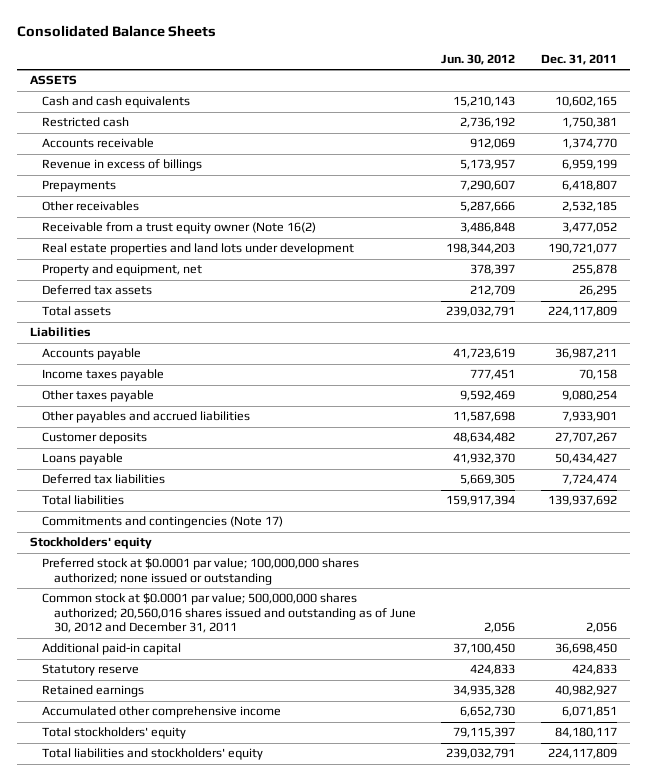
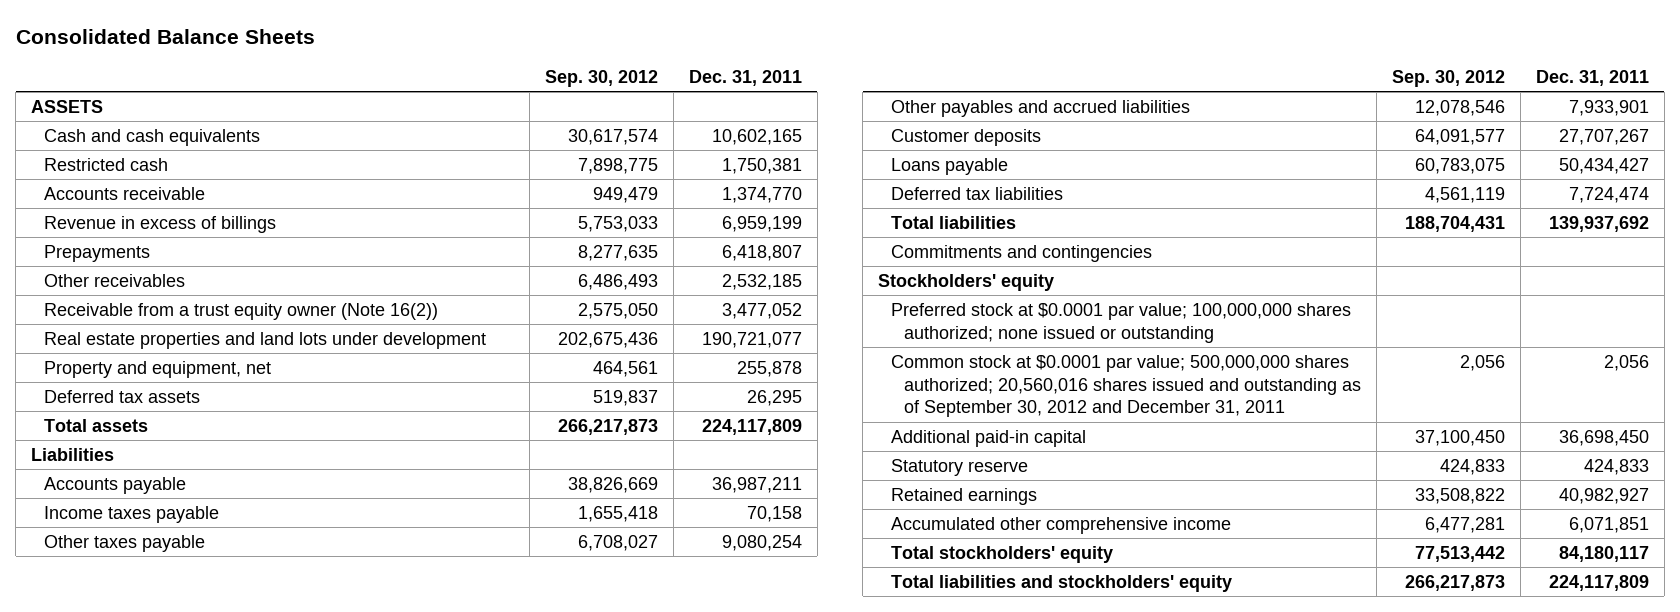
[441,54,516,66] Jun. 30, 2012 -> none
none -> [545,69,659,87] Sep. 30, 2012
[41,222,316,235] Receivable from a trust equity owner (Note 16(2) -> [44,302,439,320] Receivable from a trust equity owner (Note 16(2))
[41,516,283,529] Commitments and contingencies (Note 17) -> [891,244,1153,262] Commitments and contingencies
[41,593,416,634] Common stock at $0.0001 par value; 500,000,000 shares authorized; 20,560,016 shares issued and outstanding as of June 30, 2012 and December 31, 2011 -> [891,354,1362,418] Common stock at $0.0001 par value; 500,000,000 shares authorized; 20,560,016 shares issued and outstanding as of September 30, 2012 and December 31, 2011

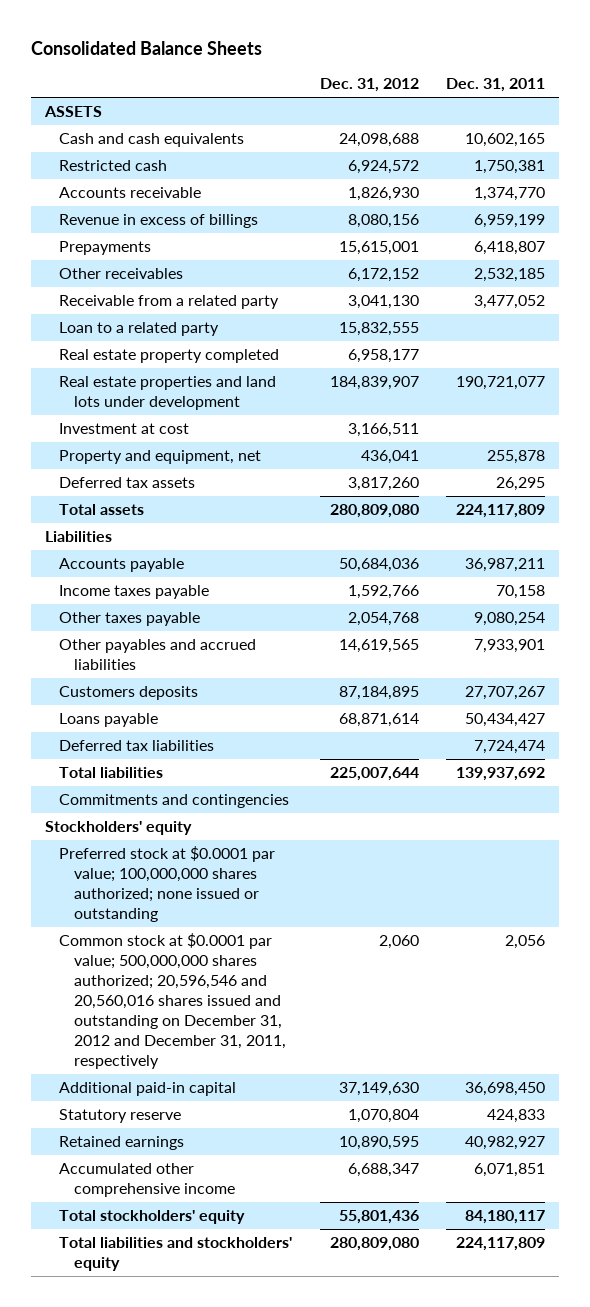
[545,69,659,87] Sep. 30, 2012 -> none
none -> [319,78,419,93] Dec. 31, 2012
[44,302,439,320] Receivable from a trust equity owner (Note 16(2)) -> [59,295,280,310] Receivable from a related party
none -> [59,322,220,337] Loan to a related party
none -> [59,349,280,364] Real estate property completed
none -> [59,423,190,435] Investment at cost
[891,128,1042,146] Customer deposits -> [59,686,199,701] Customers deposits
[891,354,1362,418] Common stock at $0.0001 par value; 500,000,000 shares authorized; 20,560,016 shares issued and outstanding as of September 30, 2012 and December 31, 2011 -> [59,933,286,1069] Common stock at $0.0001 par value; 500,000,000 shares authorized; 20,596,546 and 20,560,016 shares issued and outstanding on December 31, 2012 and December 31, 2011, respectively

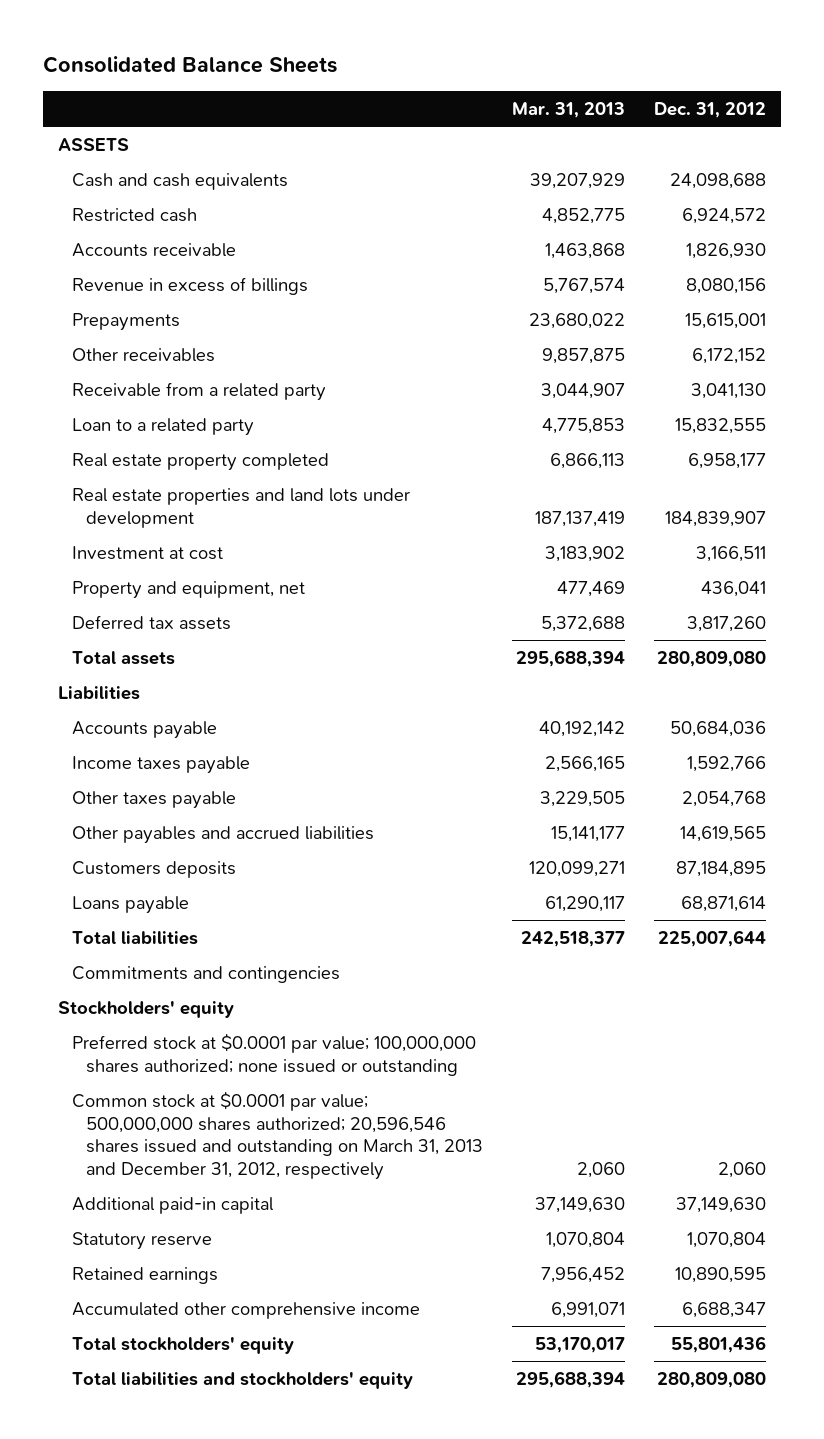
[446,78,546,93] Dec. 31, 2011 -> none
none -> [512,101,626,118] Mar. 31, 2013
[59,740,215,752] Deferred tax liabilities -> none
[59,933,286,1069] Common stock at $0.0001 par value; 500,000,000 shares authorized; 20,596,546 and 20,560,016 shares issued and outstanding on December 31, 2012 and December 31, 2011, respectively -> [72,1091,484,1181] Common stock at $0.0001 par value; 500,000,000 shares authorized; 20,596,546 shares issued and outstanding on March 31, 2013 and December 31, 2012, respectively

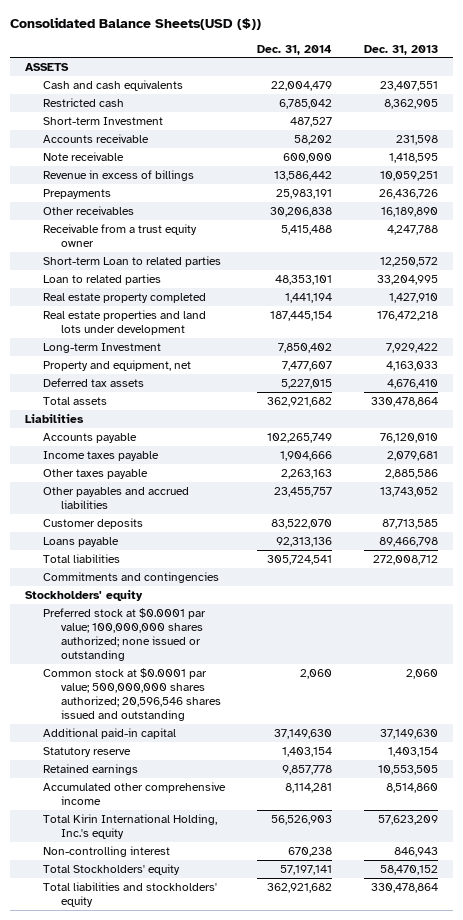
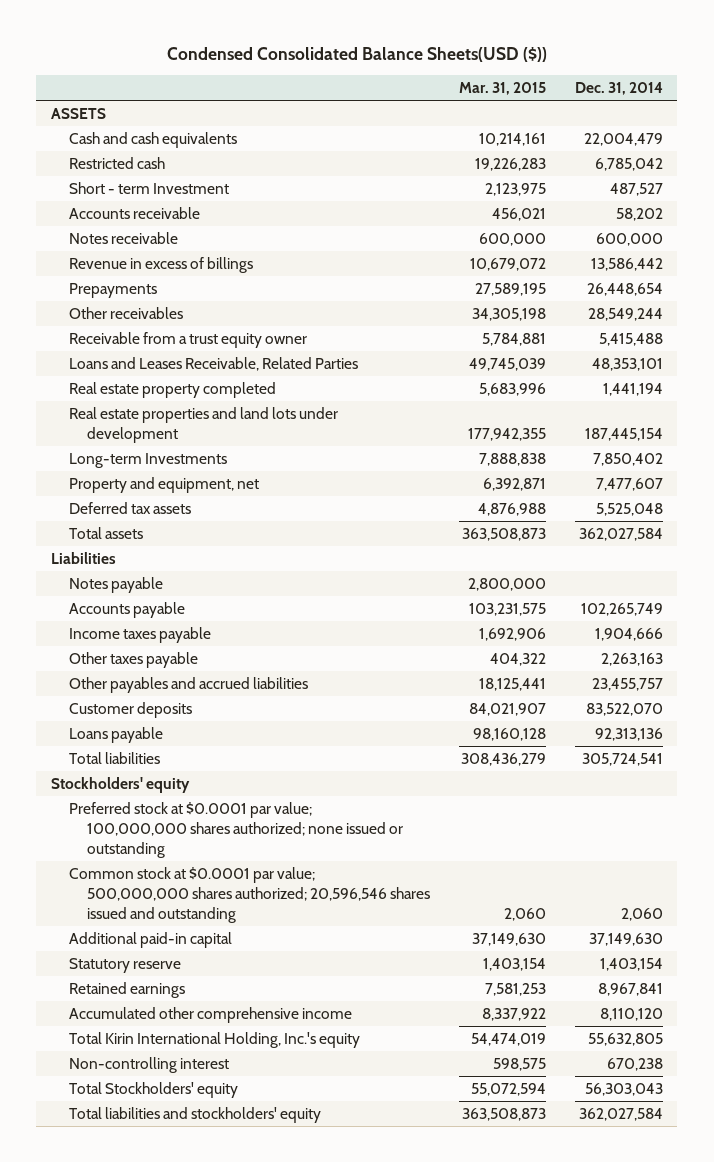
[9,16,261,30] Consolidated Balance Sheets(USD ($)) -> [166,46,547,62] Condensed Consolidated Balance Sheets(USD ($))
[363,44,438,55] Dec. 31, 2013 -> none
none -> [458,82,546,96] Mar. 31, 2015
[43,116,164,125] Short-term Investment -> [68,181,229,194] Short - term Investment
[43,151,125,161] Note receivable -> [68,231,178,244] Notes receivable
[275,188,332,199] 25,983,191 -> [586,282,663,296] 26,448,654
[269,206,332,217] 30,206,838 -> [587,307,663,321] 28,549,244
[43,255,222,267] Short-term Loan to related parties -> none
[43,273,162,285] Loan to related parties -> [68,356,358,371] Loans and Leases Receivable, Related Parties
[43,342,162,353] Long-term Investment -> [68,452,227,468] Long-term Investments
[280,378,332,389] 5,227,015 -> [595,502,663,516] 5,525,048
[266,396,332,407] 362,921,682 -> [578,527,663,541] 362,027,584
none -> [68,576,163,593] Notes payable
[43,571,220,583] Commitments and contingencies -> none
[281,764,332,775] 9,857,778 -> [597,982,663,996] 8,967,841
[284,782,332,793] 8,114,281 -> [599,1007,663,1021] 8,110,120
[270,814,332,825] 56,526,903 -> [587,1032,663,1046] 55,632,805
[279,864,332,875] 57,197,141 -> [584,1082,663,1096] 56,303,043
[266,882,332,893] 362,921,682 -> [578,1107,663,1121] 362,027,584

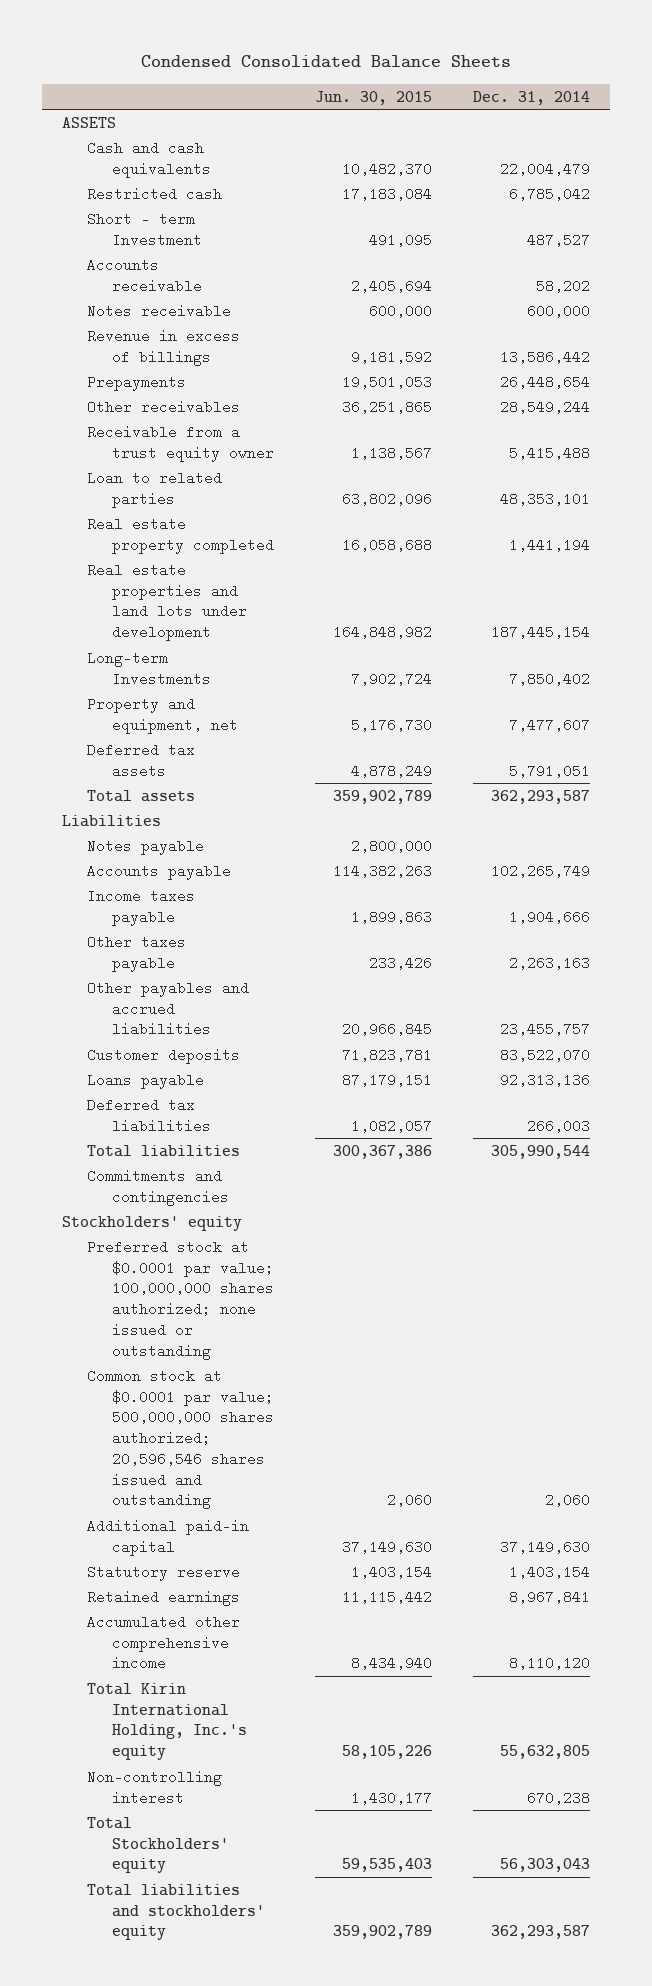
[166,46,547,62] Condensed Consolidated Balance Sheets(USD ($)) -> [140,55,511,69] Condensed Consolidated Balance Sheets
[458,82,546,96] Mar. 31, 2015 -> none
none -> [315,90,433,105] Jun. 30, 2015
[68,356,358,371] Loans and Leases Receivable, Related Parties -> [87,470,223,508] Loan to related parties
[595,502,663,516] 5,525,048 -> [508,763,590,778] 5,791,051
[578,527,663,541] 362,027,584 -> [490,789,590,804] 362,293,587
none -> [87,1097,212,1133] Deferred tax liabilities
[581,752,663,766] 305,724,541 -> [490,1144,590,1159] 305,990,544
none -> [87,1168,230,1206] Commitments and contingencies
[578,1107,663,1121] 362,027,584 -> [490,1925,590,1940] 362,293,587

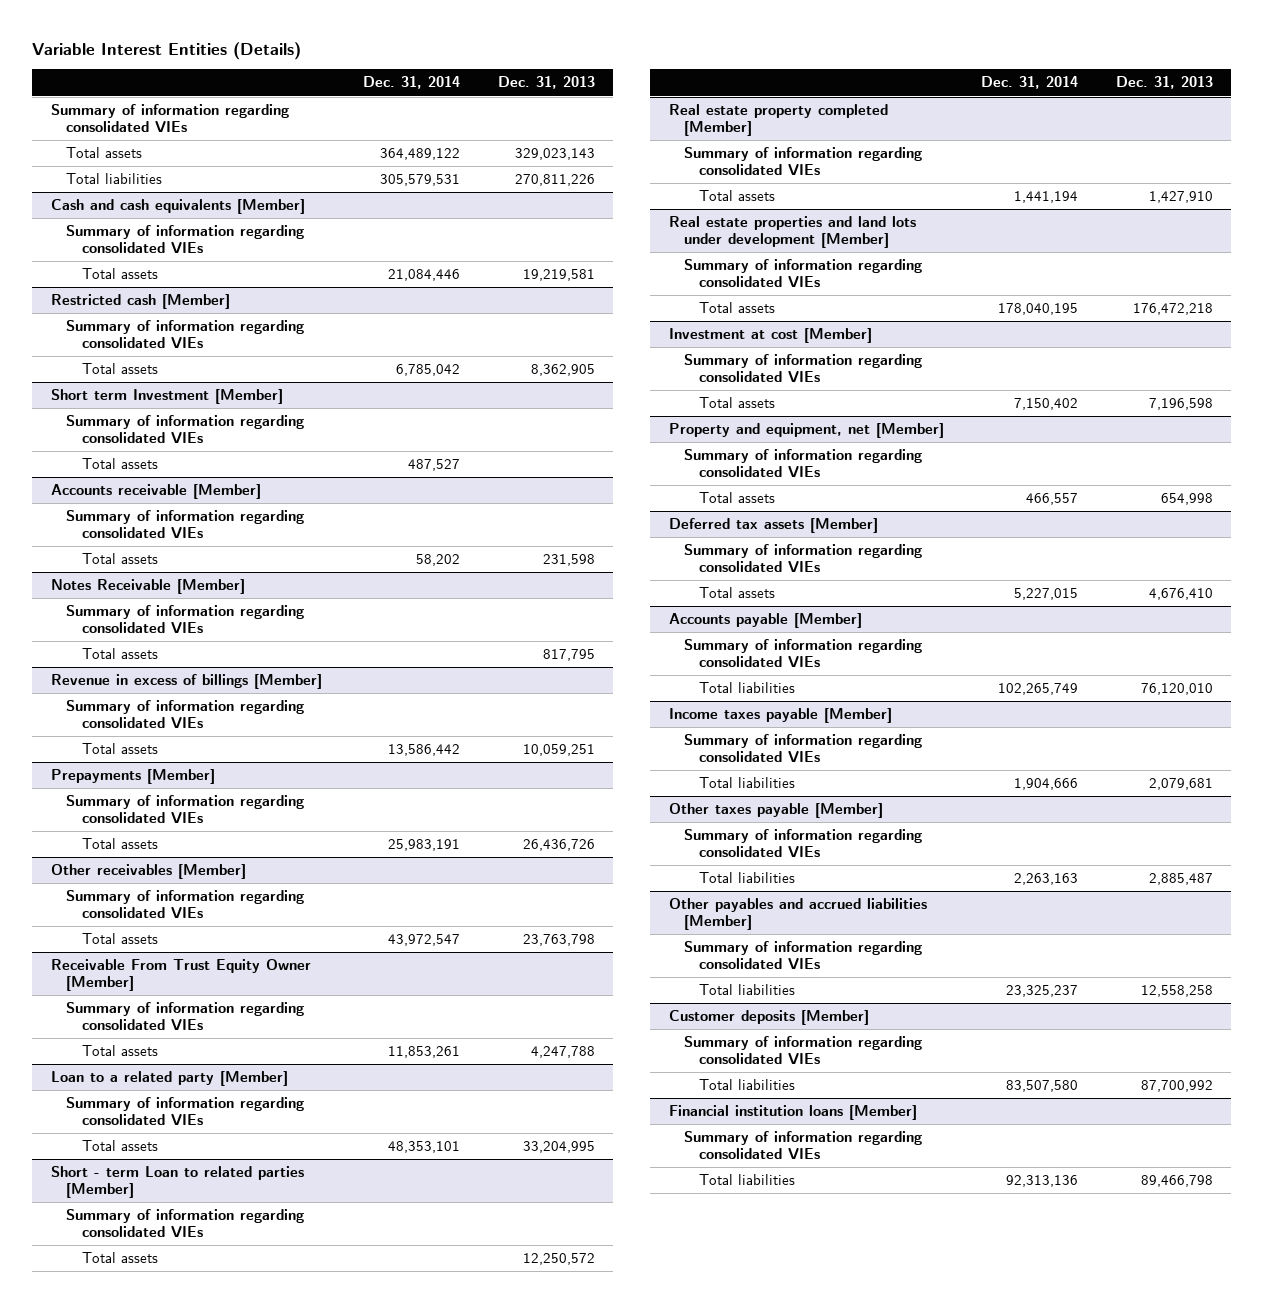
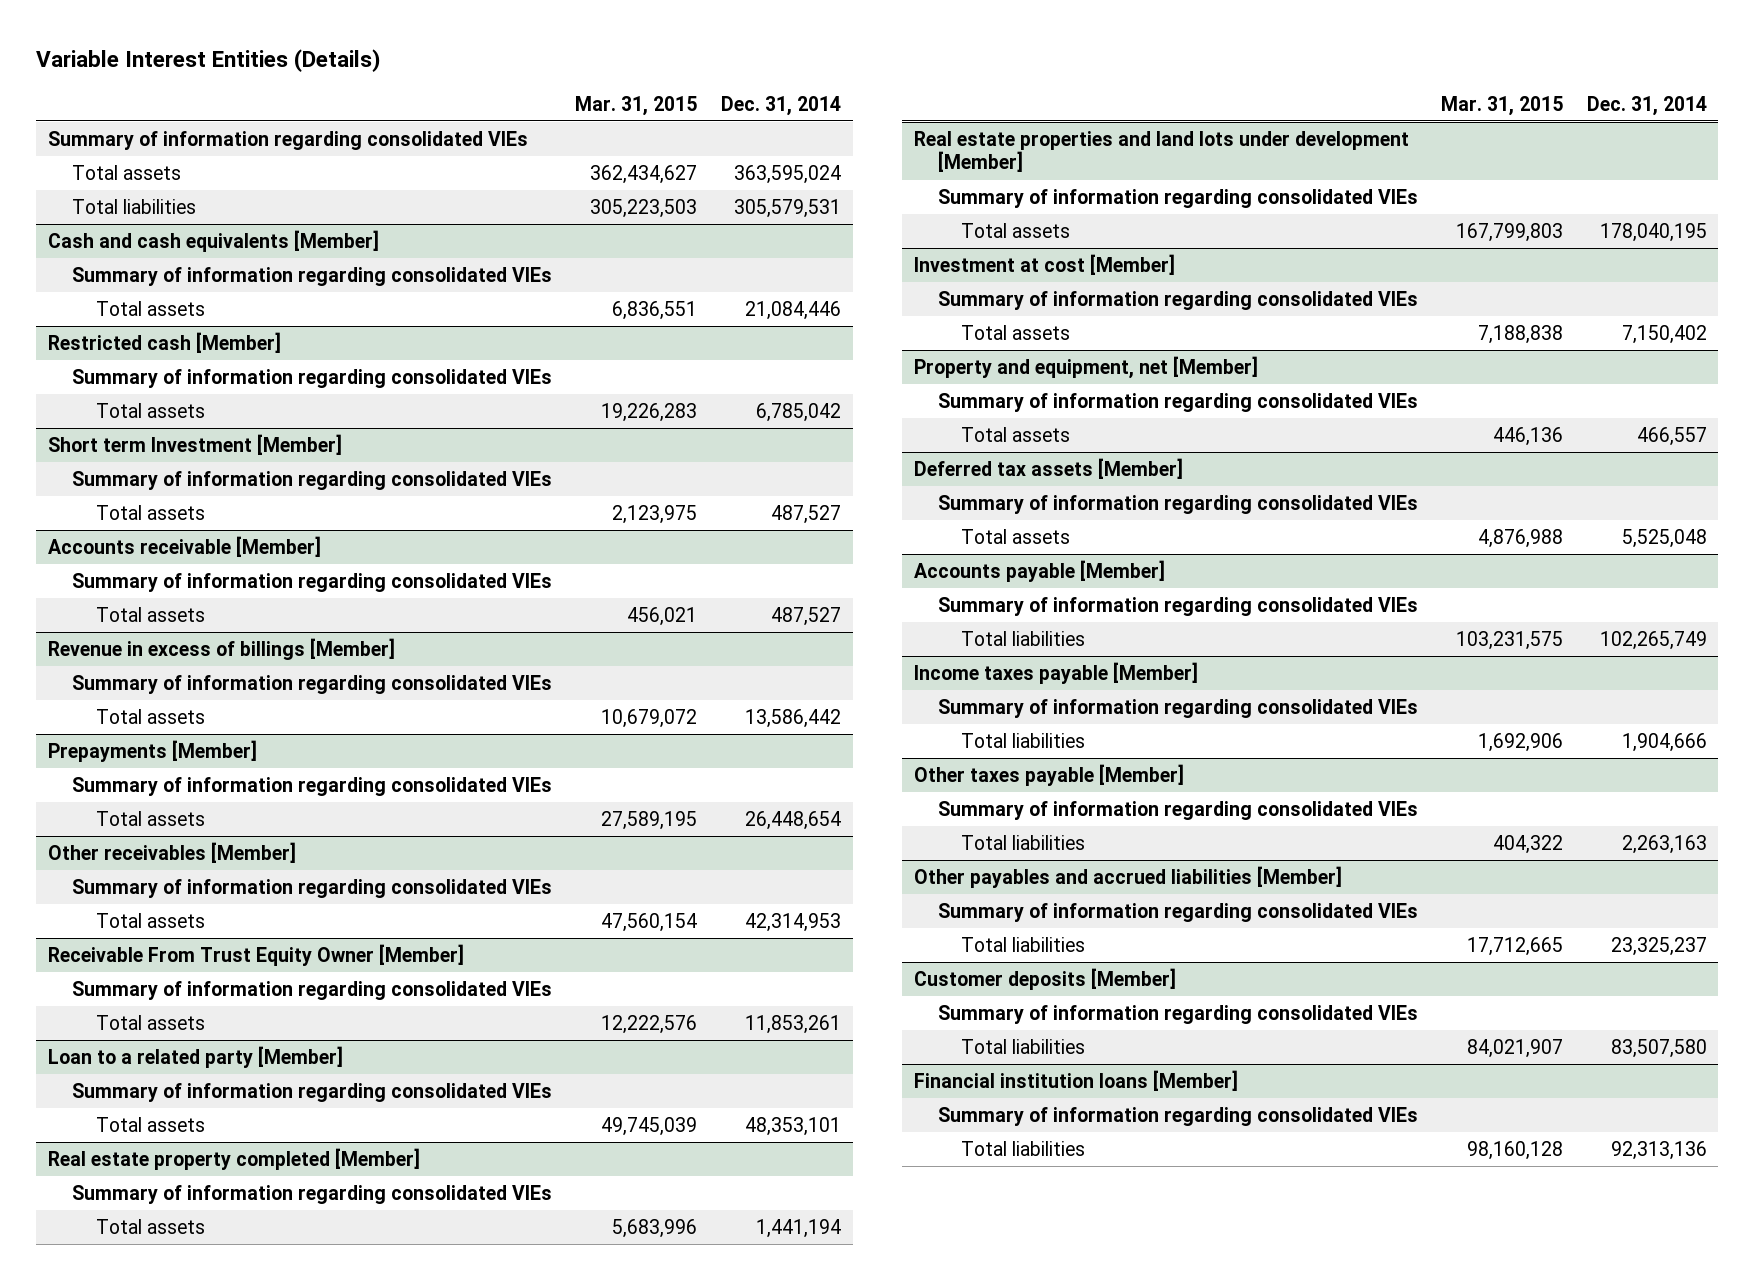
[497,76,595,90] Dec. 31, 2013 -> none
none -> [575,95,698,116] Mar. 31, 2015
[380,148,461,161] 364,489,122 -> [733,165,841,185] 363,595,024
[50,579,245,595] Notes Receivable [Member] -> none
[66,605,305,635] Summary of information regarding consolidated VIEs -> none
[81,648,158,660] Total assets -> none
[416,554,461,567] 58,202 -> [770,607,841,627] 487,527
[388,839,461,852] 25,983,191 -> [744,811,841,831] 26,448,654
[388,934,461,947] 43,972,547 -> [744,913,841,933] 42,314,953
[50,1166,304,1199] Short - term Loan to related parties [Member] -> none
[66,1209,305,1239] Summary of information regarding consolidated VIEs -> none
[81,1252,158,1264] Total assets -> none
[1014,588,1079,601] 5,227,015 -> [1621,529,1707,549] 5,525,048

